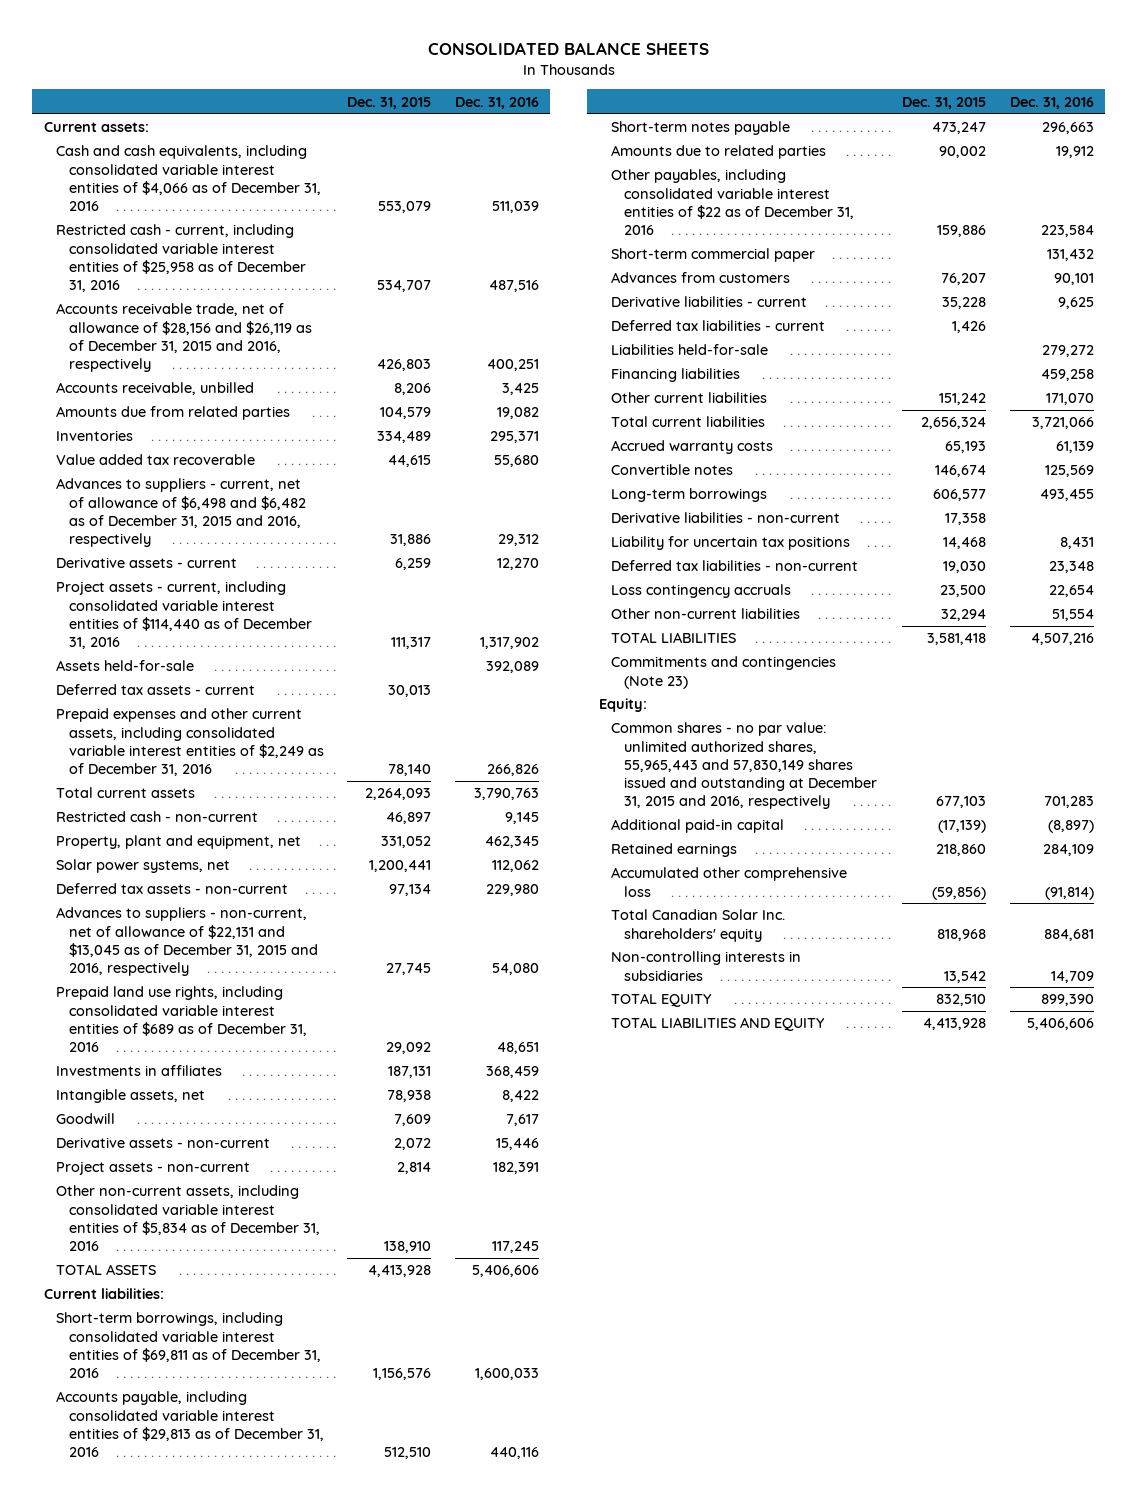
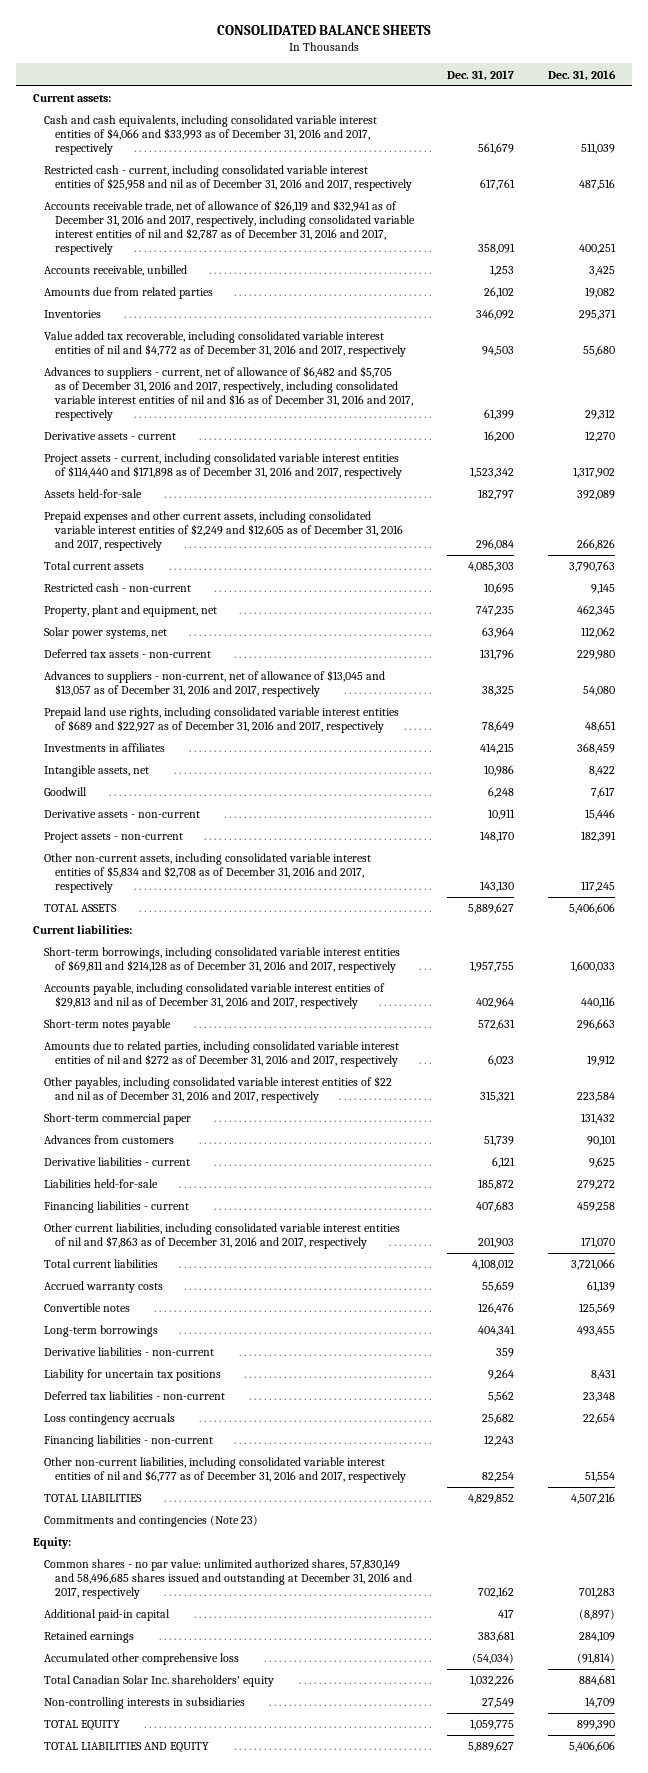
[347,96,432,109] Dec. 31, 2015 -> none
none -> [447,69,515,81] Dec. 31, 2017
[56,145,322,212] Cash and cash equivalents, including consolidated variable interest entities of $4,066 as of December 31, 2016 -> [43,115,377,156] Cash and cash equivalents, including consolidated variable interest entities of $4,066 and $33,993 as of December 31, 2016 and 2017, respectively
[56,224,307,293] Restricted cash - current, including consolidated variable interest entities of $25,958 as of December 31, 2016 -> [43,165,412,192] Restricted cash - current, including consolidated variable interest entities of $25,958 and nil as of December 31, 2016 and 2017, respectively
[56,303,313,373] Accounts receivable trade, net of allowance of $28,156 and $26,119 as of December 31, 2015 and 2016, respectively -> [43,200,415,256] Accounts receivable trade, net of allowance of $26,119 and $32,941 as of December 31, 2016 and 2017, respectively, including consolidated variable interest entities of nil and $2,787 as of December 31, 2016 and 2017, respectively
[56,454,256,466] Value added tax recoverable -> [43,331,406,358] Value added tax recoverable, including consolidated variable interest entities of nil and $4,772 as of December 31, 2016 and 2017, respectively
[56,478,307,548] Advances to suppliers - current, net of allowance of $6,498 and $6,482 as of December 31, 2015 and 2016, respectively -> [43,366,413,422] Advances to suppliers - current, net of allowance of $6,482 and $5,705 as of December 31, 2016 and 2017, respectively, including consolidated variable interest entities of nil and $16 as of December 31, 2016 and 2017, respectively
[56,581,313,650] Project assets - current, including consolidated variable interest entities of $114,440 as of December 31, 2016 -> [43,453,402,480] Project assets - current, including consolidated variable interest entities of $114,440 and $171,898 as of December 31, 2016 and 2017, respectively
[56,684,256,696] Deferred tax assets - current -> none
[56,708,325,777] Prepaid expenses and other current assets, including consolidated variable interest entities of $2,249 as of December 31, 2016 -> [43,511,403,552] Prepaid expenses and other current assets, including consolidated variable interest entities of $2,249 and $12,605 as of December 31, 2016 and 2017, respectively
[56,907,319,977] Advances to suppliers - non-current, net of allowance of $22,131 and $13,045 as of December 31, 2015 and 2016, respectively -> [43,670,385,698] Advances to suppliers - non-current, net of allowance of $13,045 and $13,057 as of December 31, 2016 and 2017, respectively
[56,986,308,1053] Prepaid land use rights, including consolidated variable interest entities of $689 as of December 31, 2016 -> [43,707,399,734] Prepaid land use rights, including consolidated variable interest entities of $689 and $22,927 as of December 31, 2016 and 2017, respectively
[56,1185,321,1252] Other non-current assets, including consolidated variable interest entities of $5,834 as of December 31, 2016 -> [43,853,371,894] Other non-current assets, including consolidated variable interest entities of $5,834 and $2,708 as of December 31, 2016 and 2017, respectively
[56,1312,322,1379] Short-term borrowings, including consolidated variable interest entities of $69,811 as of December 31, 2016 -> [43,947,400,974] Short-term borrowings, including consolidated variable interest entities of $69,811 and $214,128 as of December 31, 2016 and 2017, respectively
[56,1391,325,1458] Accounts payable, including consolidated variable interest entities of $29,813 as of December 31, 2016 -> [43,983,385,1010] Accounts payable, including consolidated variable interest entities of $29,813 and nil as of December 31, 2016 and 2017, respectively
[611,145,827,160] Amounts due to related parties -> [43,1041,399,1068] Amounts due to related parties, including consolidated variable interest entities of nil and $272 as of December 31, 2016 and 2017, respectively
[611,169,855,236] Other payables, including consolidated variable interest entities of $22 as of December 31, 2016 -> [43,1076,392,1104] Other payables, including consolidated variable interest entities of $22 and nil as of December 31, 2016 and 2017, respectively
[611,320,826,332] Deferred tax liabilities - current -> none
[611,368,741,383] Financing liabilities -> [43,1201,189,1214] Financing liabilities - current
[611,392,768,404] Other current liabilities -> [43,1223,400,1250] Other current liabilities, including consolidated variable interest entities of nil and $7,863 as of December 31, 2016 and 2017, respectively
none -> [43,1435,213,1448] Financing liabilities - non-current
[611,608,801,620] Other non-current liabilities -> [43,1457,406,1484] Other non-current liabilities, including consolidated variable interest entities of nil and $6,777 as of December 31, 2016 and 2017, respectively
[611,722,878,810] Common shares - no par value: unlimited authorized shares, 55,965,443 and 57,830,149 shares issued and outstanding at December 31, 2015 and 2016, respectively -> [43,1559,412,1600] Common shares - no par value: unlimited authorized shares, 57,830,149 and 58,496,685 shares issued and outstanding at December 31, 2016 and 2017, respectively

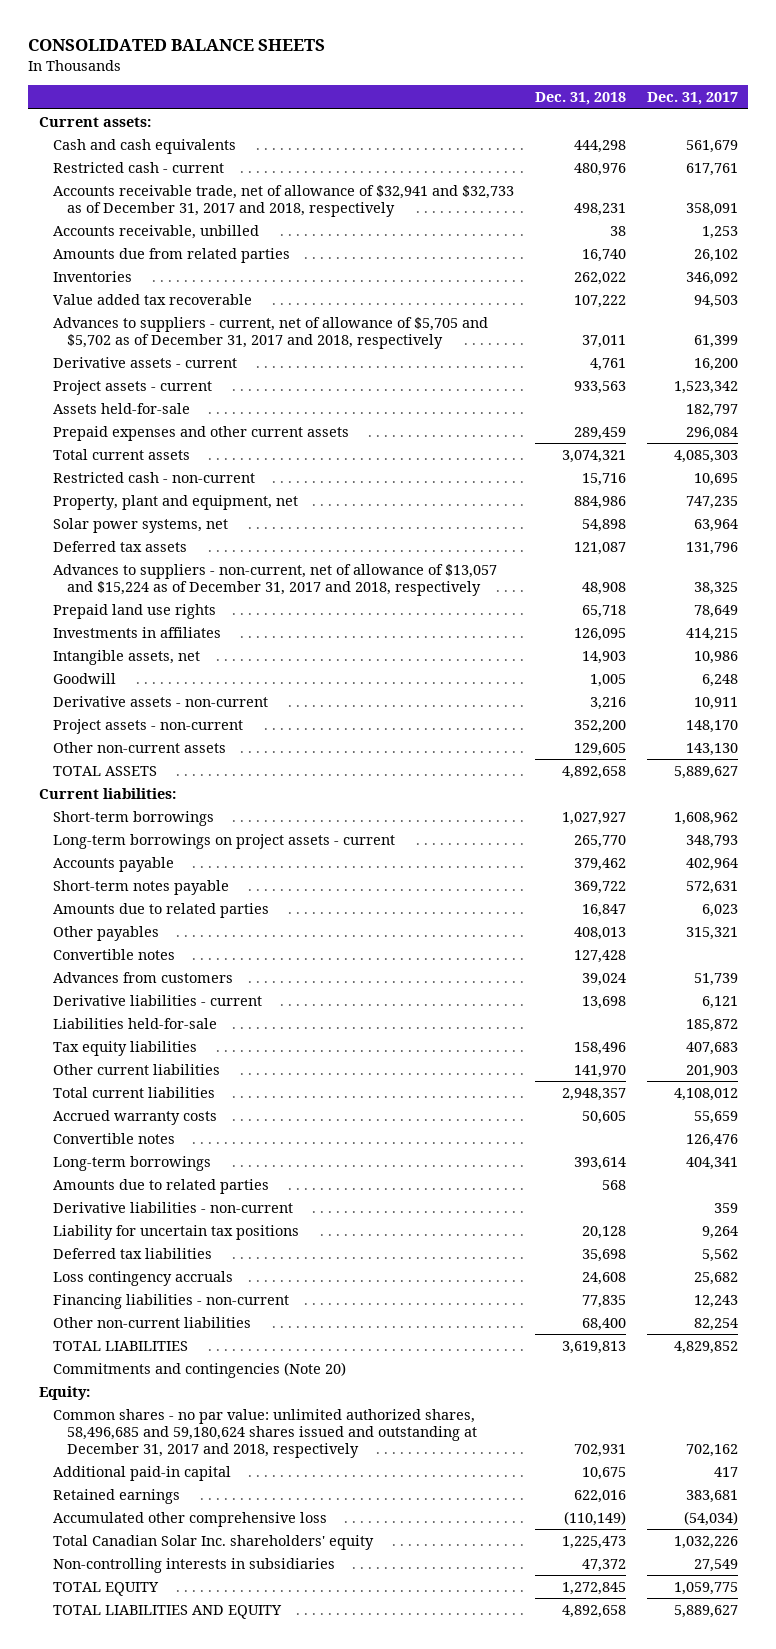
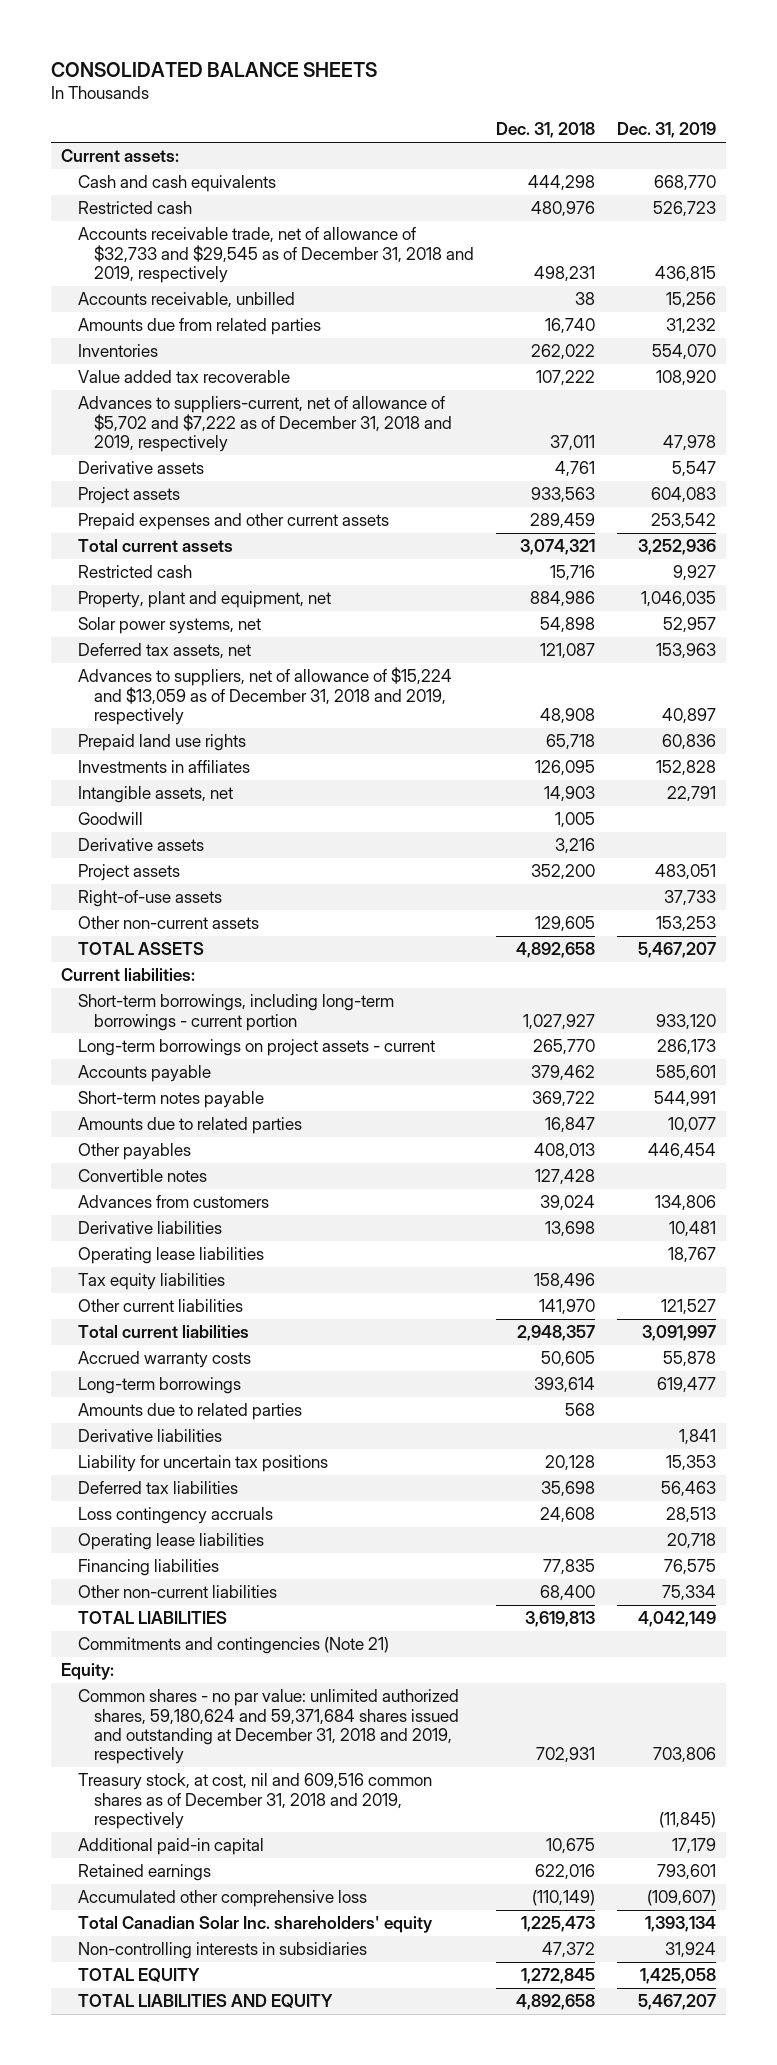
[646,92,738,106] Dec. 31, 2017 -> none
none -> [616,122,716,139] Dec. 31, 2019
[52,161,224,173] Restricted cash - current -> [77,201,192,215] Restricted cash
[52,184,514,217] Accounts receivable trade, net of allowance of $32,941 and $32,733 as of December 31, 2017 and 2018, respectively -> [77,227,475,283] Accounts receivable trade, net of allowance of $32,733 and $29,545 as of December 31, 2018 and 2019, respectively
[52,402,190,414] Assets held-for-sale -> none
[52,316,488,349] Advances to suppliers - current, net of allowance of $5,705 and $5,702 as of December 31, 2017 and 2018, respectively -> [77,396,453,452] Advances to suppliers-current, net of allowance of $5,702 and $7,222 as of December 31, 2018 and 2019, respectively
[52,356,237,368] Derivative assets - current -> [77,461,204,475] Derivative assets
[52,379,212,395] Project assets - current -> [77,487,180,505] Project assets
[52,471,255,483] Restricted cash - non-current -> [77,565,192,579] Restricted cash
[52,540,187,552] Deferred tax assets -> [77,643,251,660] Deferred tax assets, net
[52,563,497,596] Advances to suppliers - non-current, net of allowance of $13,057 and $15,224 as of December 31, 2017 and 2018, respectively -> [77,667,452,725] Advances to suppliers, net of allowance of $15,224 and $13,059 as of December 31, 2018 and 2019, respectively
[52,695,268,707] Derivative assets - non-current -> [77,838,204,852] Derivative assets
[52,718,243,734] Project assets - non-current -> [77,864,180,882] Project assets
none -> [77,890,222,908] Right-of-use assets
[52,810,214,826] Short-term borrowings -> [77,994,394,1031] Short-term borrowings, including long-term borrowings - current portion
[52,1017,217,1029] Liabilities held-for-sale -> none
[52,994,262,1006] Derivative liabilities - current -> [77,1221,222,1235] Derivative liabilities
none -> [77,1247,264,1265] Operating lease liabilities
[52,1132,175,1144] Convertible notes -> none
[52,1201,293,1213] Derivative liabilities - non-current -> [77,1429,222,1443] Derivative liabilities
none -> [77,1533,264,1551] Operating lease liabilities
[52,1293,289,1309] Financing liabilities - non-current -> [77,1559,219,1577] Financing liabilities
[52,1361,346,1378] Commitments and contingencies (Note 20) -> [77,1637,389,1655] Commitments and contingencies (Note 21)
[52,1408,477,1459] Common shares - no par value: unlimited authorized shares, 58,496,685 and 59,180,624 shares issued and outstanding at December 31, 2017 and 2018, respectively -> [77,1689,460,1765] Common shares - no par value: unlimited authorized shares, 59,180,624 and 59,371,684 shares issued and outstanding at December 31, 2018 and 2019, respectively
none -> [77,1773,432,1829] Treasury stock, at cost, nil and 609,516 common shares as of December 31, 2018 and 2019, respectively

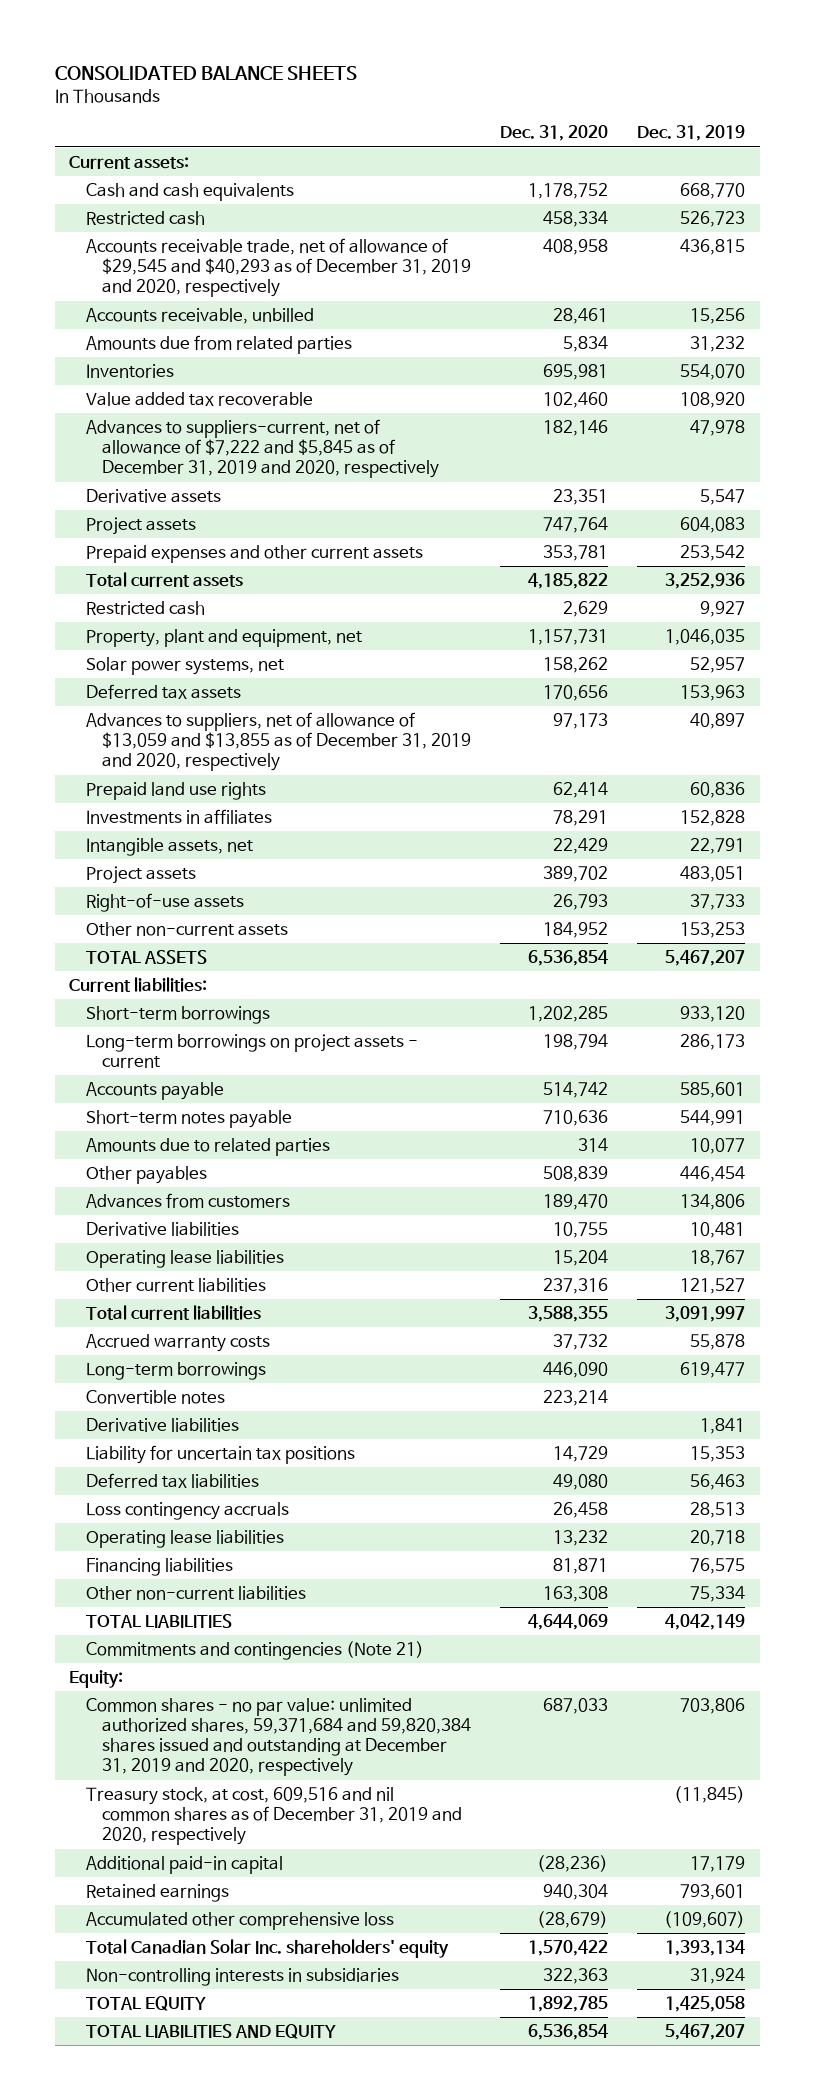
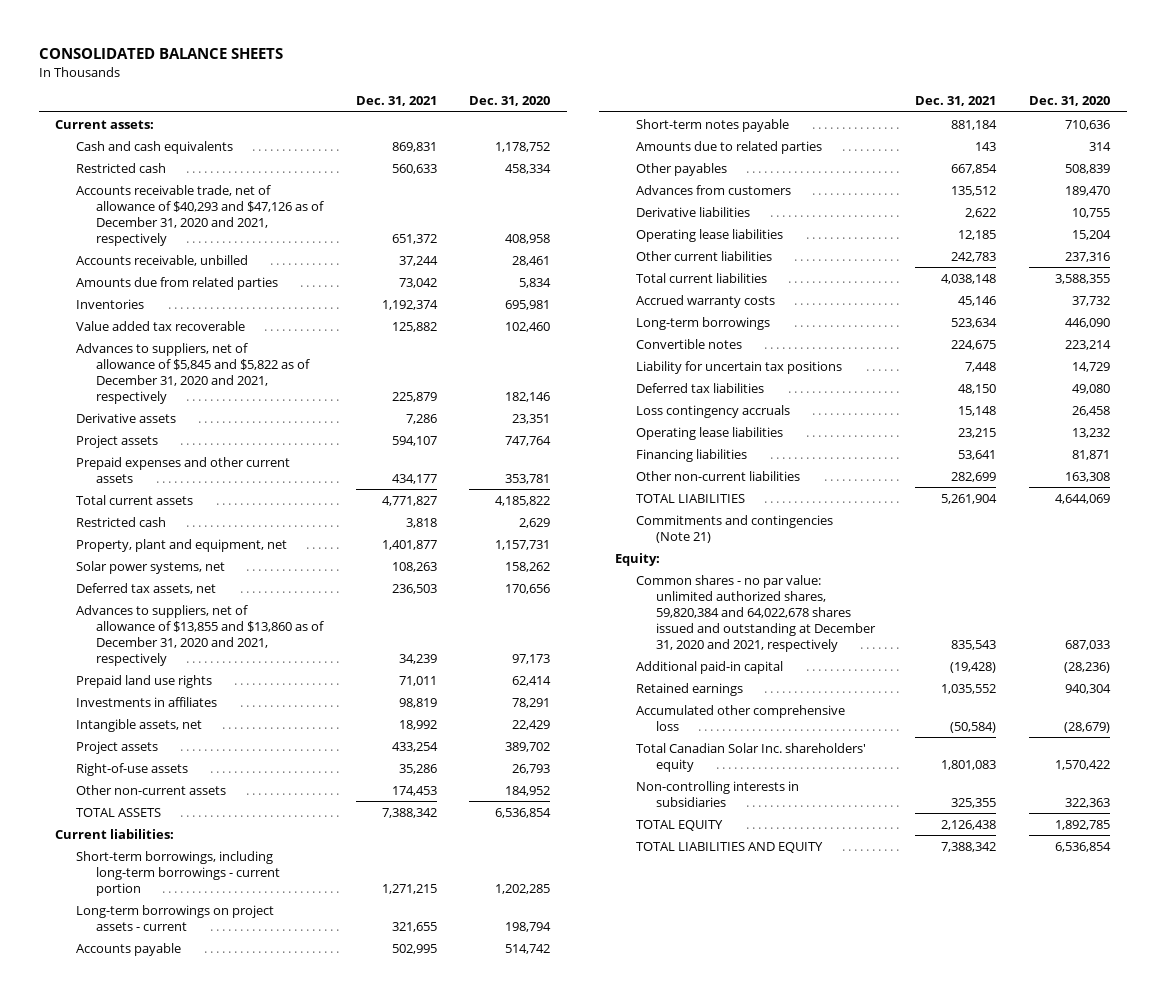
[637,125,746,142] Dec. 31, 2019 -> none
none -> [355,96,437,107] Dec. 31, 2021
[85,237,472,298] Accounts receivable trade, net of allowance of $29,545 and $40,293 as of December 31, 2019 and 2020, respectively -> [75,184,324,246] Accounts receivable trade, net of allowance of $40,293 and $47,126 as of December 31, 2020 and 2021, respectively
[85,418,440,479] Advances to suppliers-current, net of allowance of $7,222 and $5,845 as of December 31, 2019 and 2020, respectively -> [75,342,310,404] Advances to suppliers, net of allowance of $5,845 and $5,822 as of December 31, 2020 and 2021, respectively
[85,683,241,699] Deferred tax assets -> [75,582,216,594] Deferred tax assets, net
[85,711,472,772] Advances to suppliers, net of allowance of $13,059 and $13,855 as of December 31, 2019 and 2020, respectively -> [75,604,324,666] Advances to suppliers, net of allowance of $13,855 and $13,860 as of December 31, 2020 and 2021, respectively
[85,1005,270,1024] Short-term borrowings -> [75,850,280,896] Short-term borrowings, including long-term borrowings - current portion
[85,1417,239,1432] Derivative liabilities -> none
[85,1786,463,1846] Treasury stock, at cost, 609,516 and nil common shares as of December 31, 2019 and 2020, respectively -> none
[85,1697,472,1777] Common shares - no par value: unlimited authorized shares, 59,371,684 and 59,820,384 shares issued and outstanding at December 31, 2019 and 2020, respectively -> [635,574,876,652] Common shares - no par value: unlimited authorized shares, 59,820,384 and 64,022,678 shares issued and outstanding at December 31, 2020 and 2021, respectively

